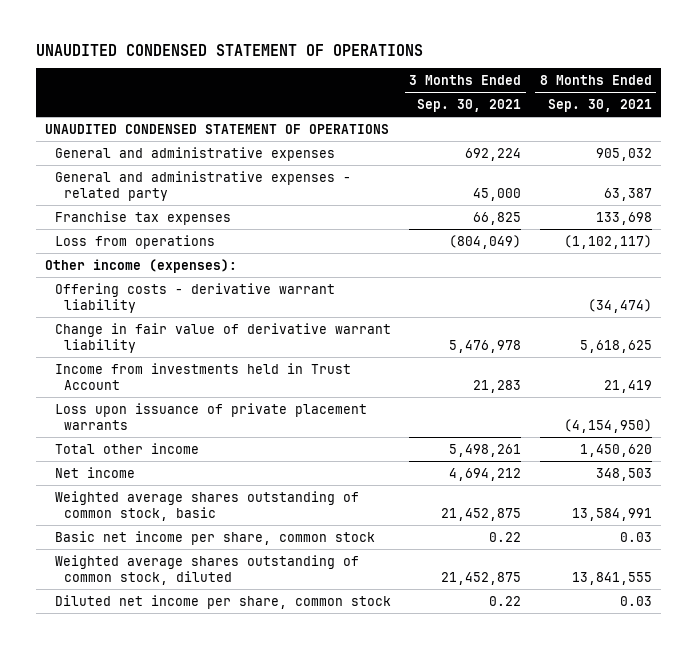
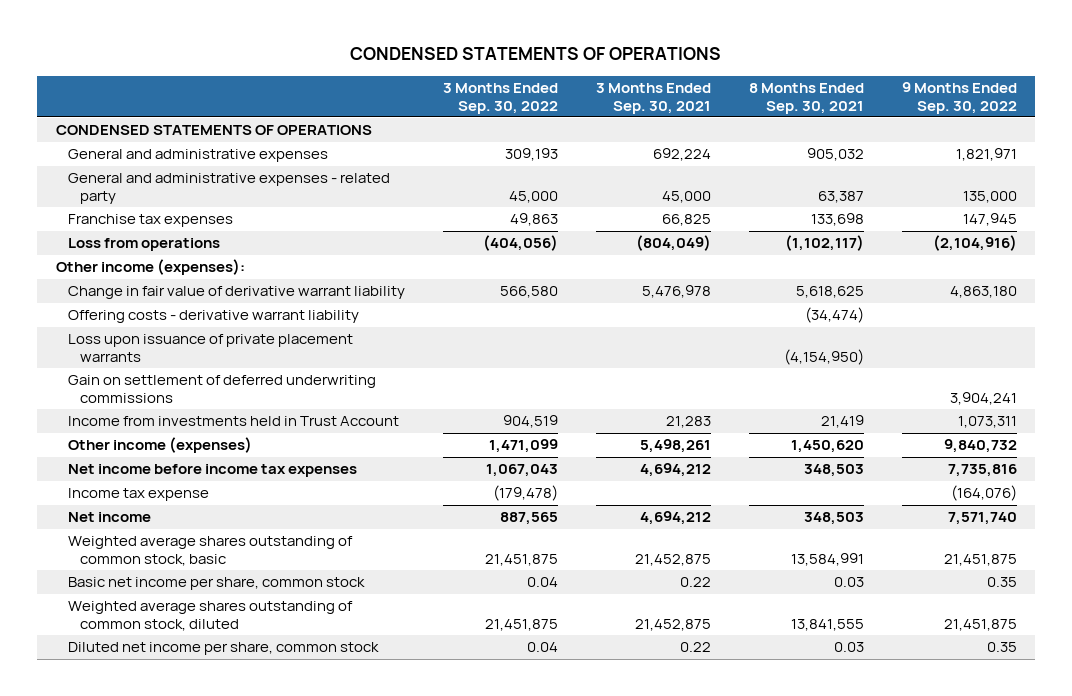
[36,43,424,56] UNAUDITED CONDENSED STATEMENT OF OPERATIONS -> [350,47,722,61] CONDENSED STATEMENTS OF OPERATIONS
none -> [442,82,558,114] 3 Months Ended Sep. 30, 2022
none -> [901,81,1017,114] 9 Months Ended Sep. 30, 2022
[45,123,390,134] UNAUDITED CONDENSED STATEMENT OF OPERATIONS -> [55,125,372,136] CONDENSED STATEMENTS OF OPERATIONS
[54,282,335,313] Offering costs - derivative warrant liability -> [67,310,359,324] Offering costs - derivative warrant liability
none -> [67,375,376,404] Gain on settlement of deferred underwriting commissions
[54,362,351,390] Income from investments held in Trust Account -> [67,416,399,427] Income from investments held in Trust Account
[54,442,199,454] Total other income -> [67,437,252,454] Other income (expenses)
none -> [67,464,357,478] Net income before income tax expenses
none -> [67,488,209,502] Income tax expense

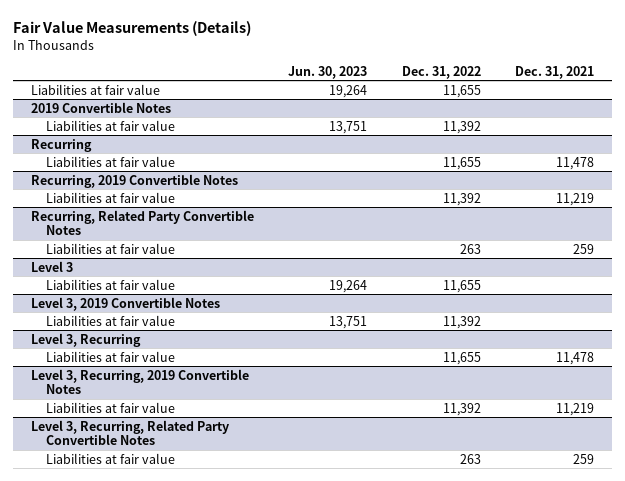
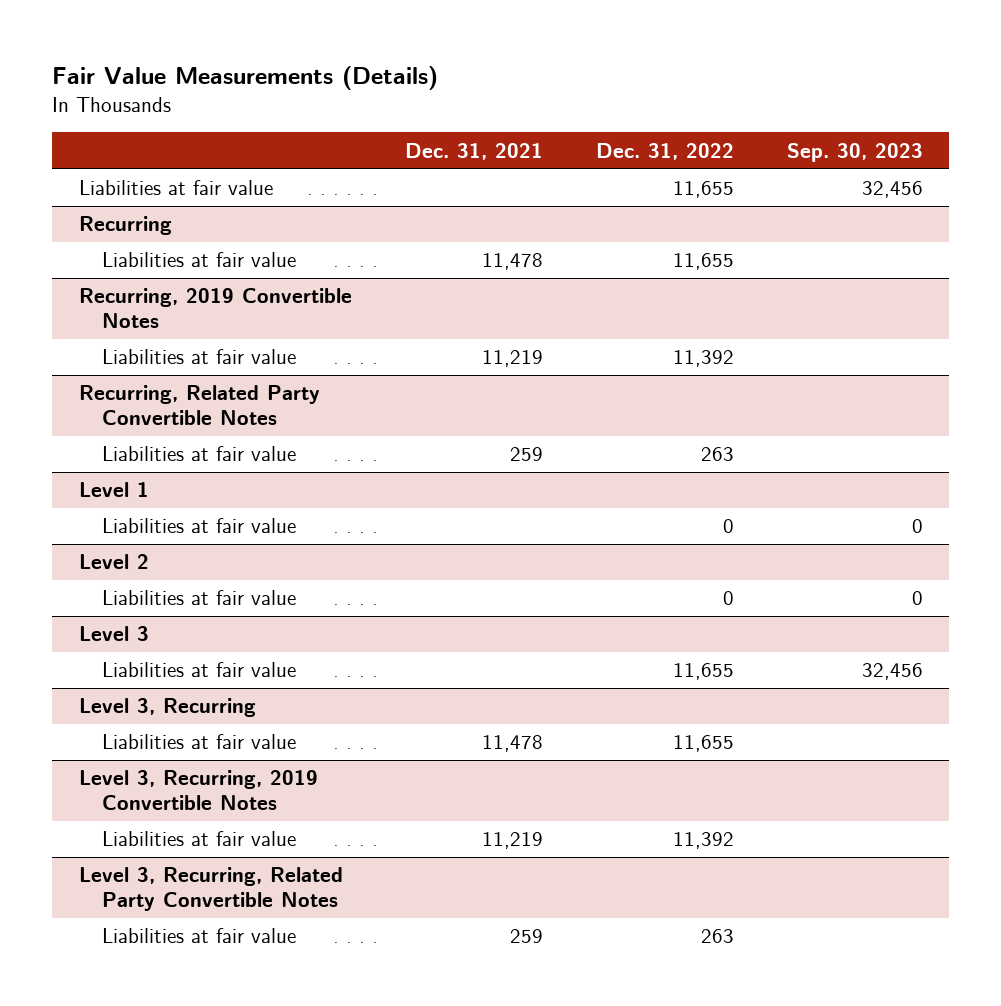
[288,65,368,79] Jun. 30, 2023 -> none
none -> [786,142,923,162] Sep. 30, 2023
[30,101,171,113] 2019 Convertible Notes -> none
[45,119,175,131] Liabilities at fair value -> none
none -> [78,482,149,498] Level 1
none -> [101,518,296,534] Liabilities at fair value
none -> [78,554,149,570] Level 2
none -> [101,590,296,606] Liabilities at fair value
[30,296,220,311] Level 3, 2019 Convertible Notes -> none
[45,314,175,326] Liabilities at fair value -> none

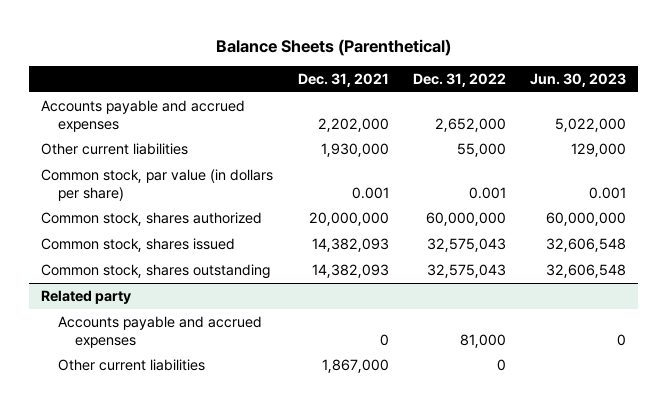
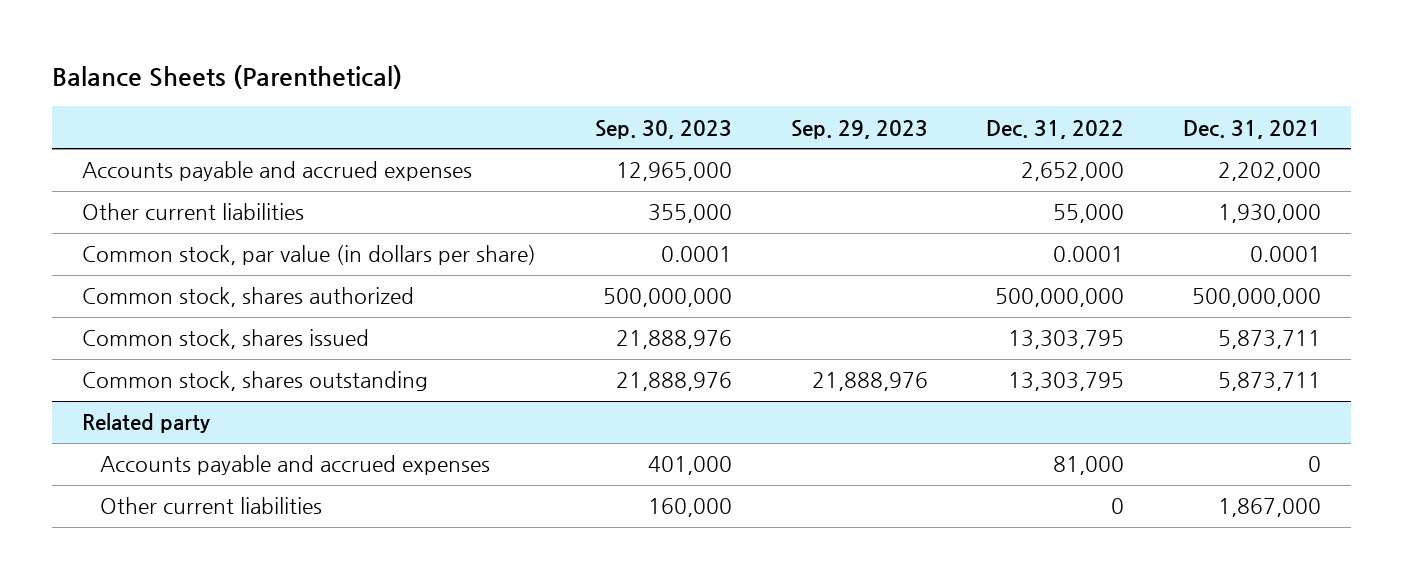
[530,73,627,88] Jun. 30, 2023 -> none
none -> [594,119,732,139] Sep. 30, 2023
none -> [790,119,928,139] Sep. 29, 2023
[351,186,389,199] 0.001 -> [1250,246,1322,263] 0.0001
[468,186,506,199] 0.001 -> [1053,246,1125,263] 0.0001
[308,211,389,226] 20,000,000 -> [1192,288,1322,308] 500,000,000
[425,211,506,226] 60,000,000 -> [995,288,1125,308] 500,000,000
[311,237,389,252] 14,382,093 -> [1218,330,1322,350] 5,873,711
[426,237,506,252] 32,575,043 -> [1008,330,1125,350] 13,303,795
[311,263,389,278] 14,382,093 -> [1218,372,1322,392] 5,873,711
[426,263,506,278] 32,575,043 -> [1008,372,1125,392] 13,303,795

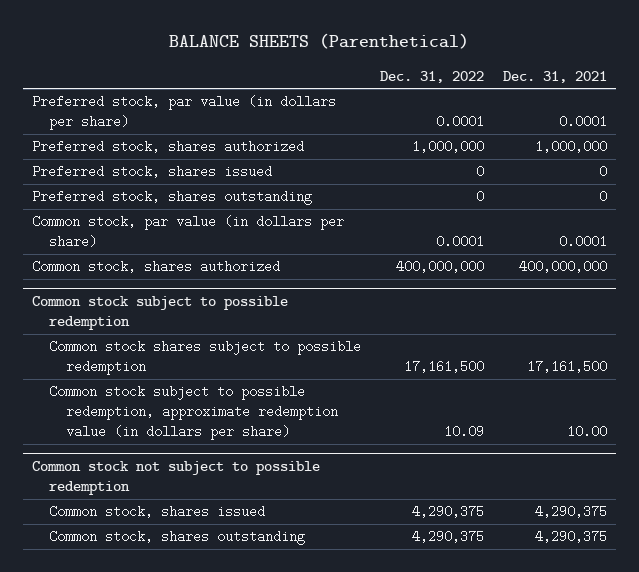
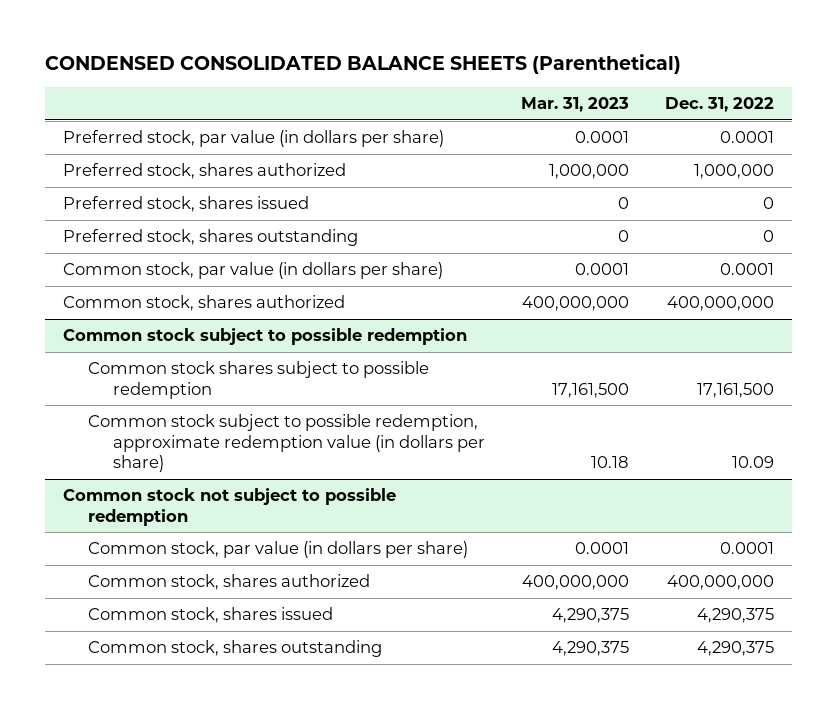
[169,33,470,50] BALANCE SHEETS (Parenthetical) -> [44,54,681,75] CONDENSED CONSOLIDATED BALANCE SHEETS (Parenthetical)
[502,70,607,83] Dec. 31, 2021 -> none
none -> [520,96,629,112] Mar. 31, 2023
none -> [87,541,468,559] Common stock, par value (in dollars per share)
none -> [87,574,370,591] Common stock, shares authorized

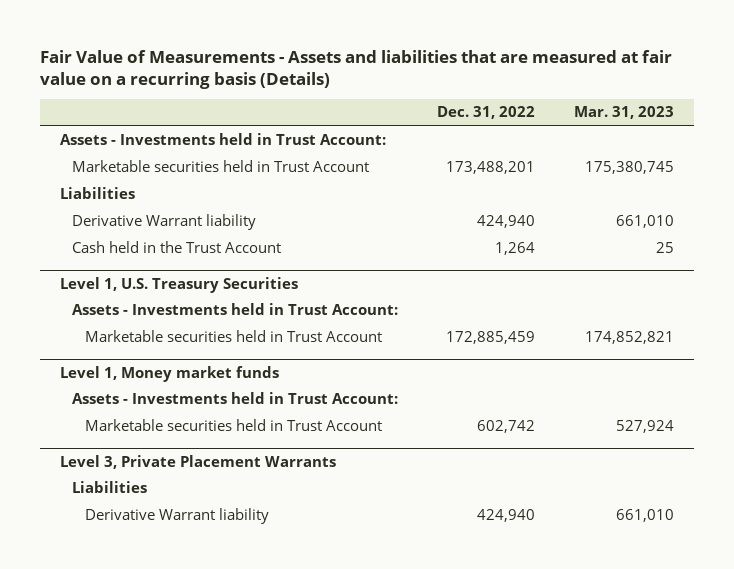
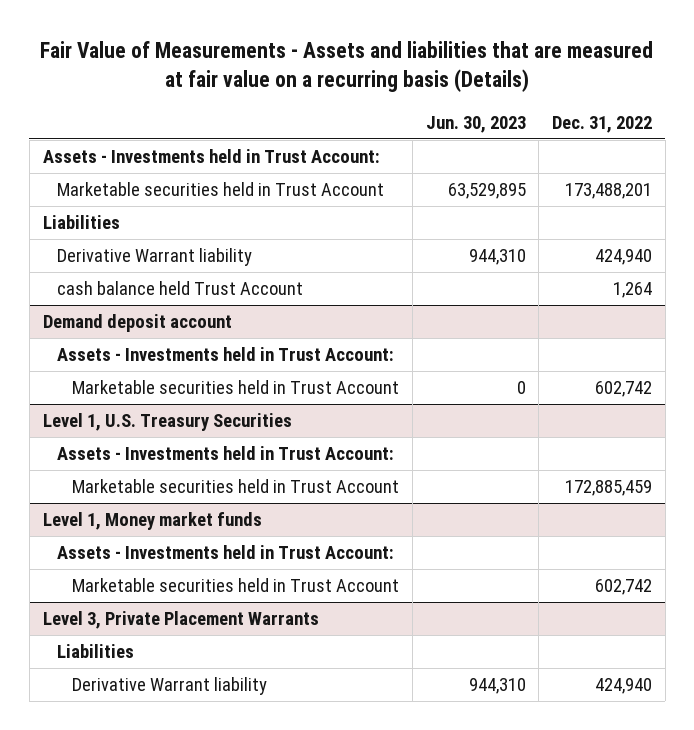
[574,106,675,120] Mar. 31, 2023 -> none
none -> [425,115,526,133] Jun. 30, 2023
[72,241,282,254] Cash held in the Trust Account -> [57,281,304,296] cash balance held Trust Account
none -> [42,314,232,333] Demand deposit account
none -> [57,347,395,362] Assets - Investments held in Trust Account:
none -> [72,380,400,395] Marketable securities held in Trust Account

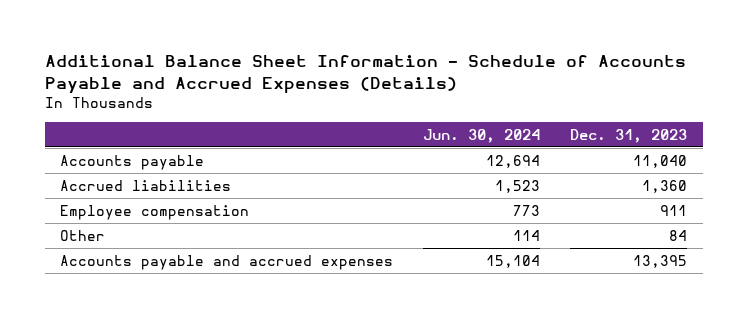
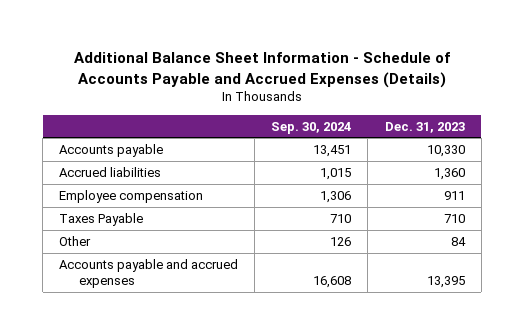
[423,128,541,143] Jun. 30, 2024 -> none
none -> [271,121,352,134] Sep. 30, 2024
[633,154,688,168] 11,040 -> [426,145,465,158] 10,330
none -> [59,213,144,227] Taxes Payable

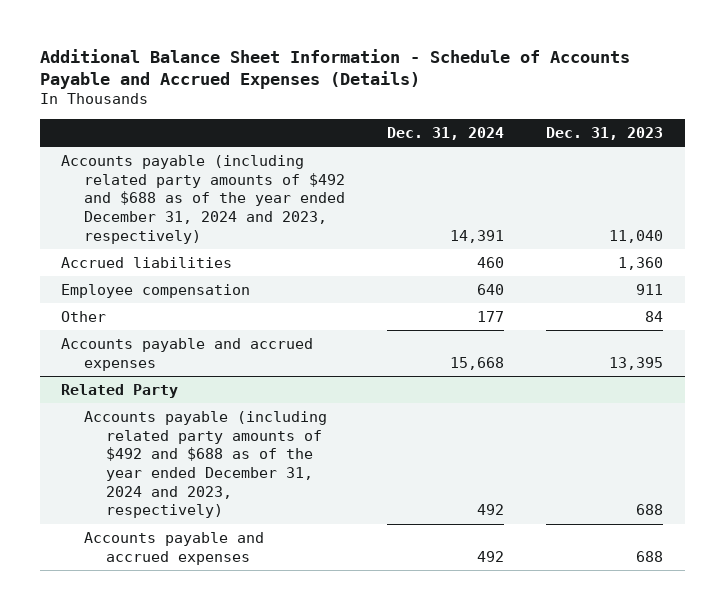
[271,121,352,134] Sep. 30, 2024 -> none
none -> [387,126,505,140] Dec. 31, 2024
[59,144,164,158] Accounts payable -> none
none -> [61,154,345,244] Accounts payable (including related party amounts of $492 and $688 as of the year ended December 31, 2024 and 2023, respectively)
[59,213,144,227] Taxes Payable -> none
none -> [61,383,179,398] Related Party
none -> [83,410,327,519] Accounts payable (including related party amounts of $492 and $688 as of the year ended December 31, 2024 and 2023, respectively)
none -> [83,531,264,565] Accounts payable and accrued expenses

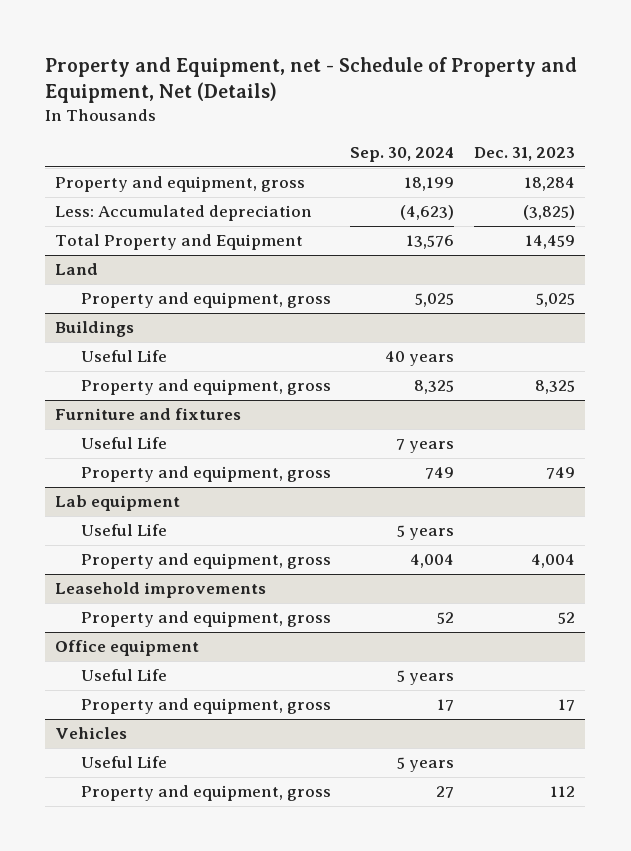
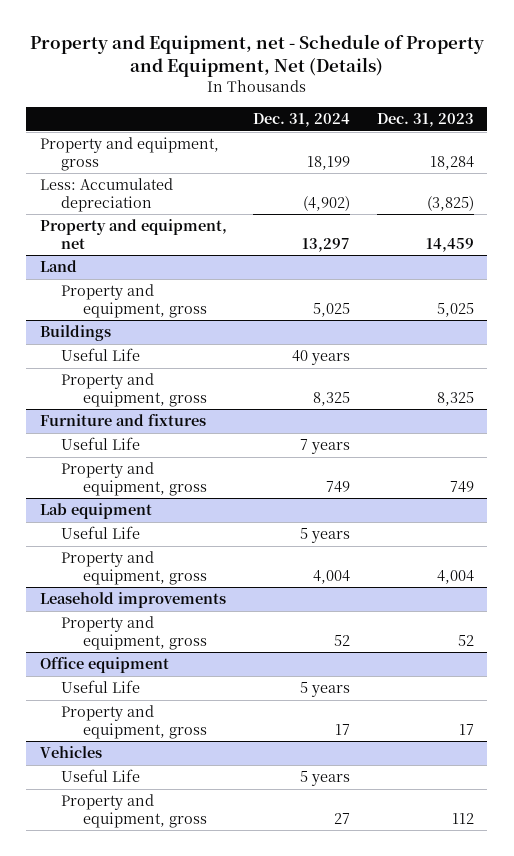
[350,147,455,163] Sep. 30, 2024 -> none
none -> [253,113,351,128] Dec. 31, 2024
[55,234,304,251] Total Property and Equipment -> [39,219,227,249] Property and equipment, net

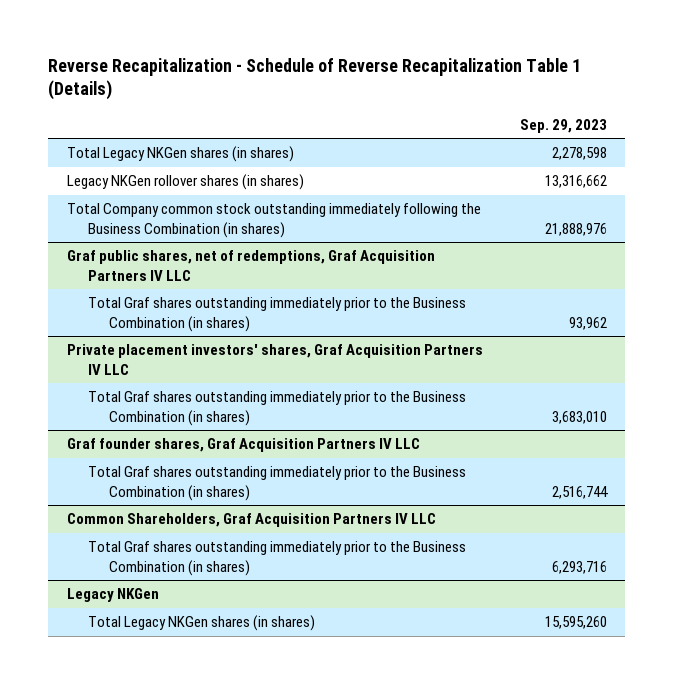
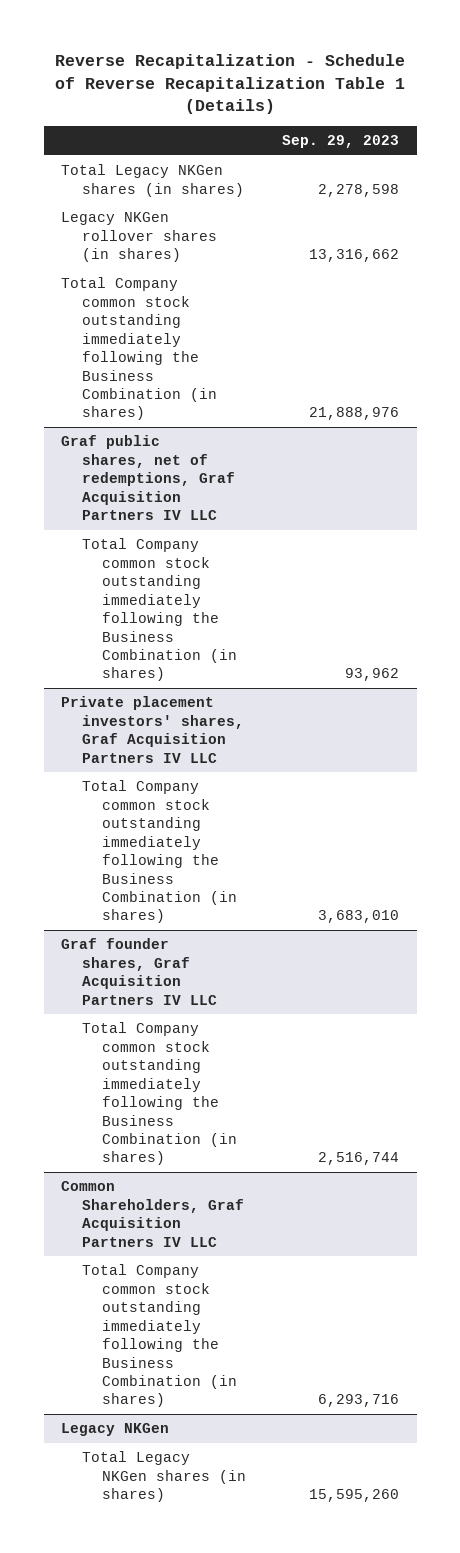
[87,297,466,332] Total Graf shares outstanding immediately prior to the Business Combination (in shares) -> [81,538,238,682] Total Company common stock outstanding immediately following the Business Combination (in shares)
[87,391,466,426] Total Graf shares outstanding immediately prior to the Business Combination (in shares) -> [81,780,238,924] Total Company common stock outstanding immediately following the Business Combination (in shares)
[87,466,466,501] Total Graf shares outstanding immediately prior to the Business Combination (in shares) -> [81,1022,238,1166] Total Company common stock outstanding immediately following the Business Combination (in shares)
[87,541,466,576] Total Graf shares outstanding immediately prior to the Business Combination (in shares) -> [81,1264,238,1408] Total Company common stock outstanding immediately following the Business Combination (in shares)

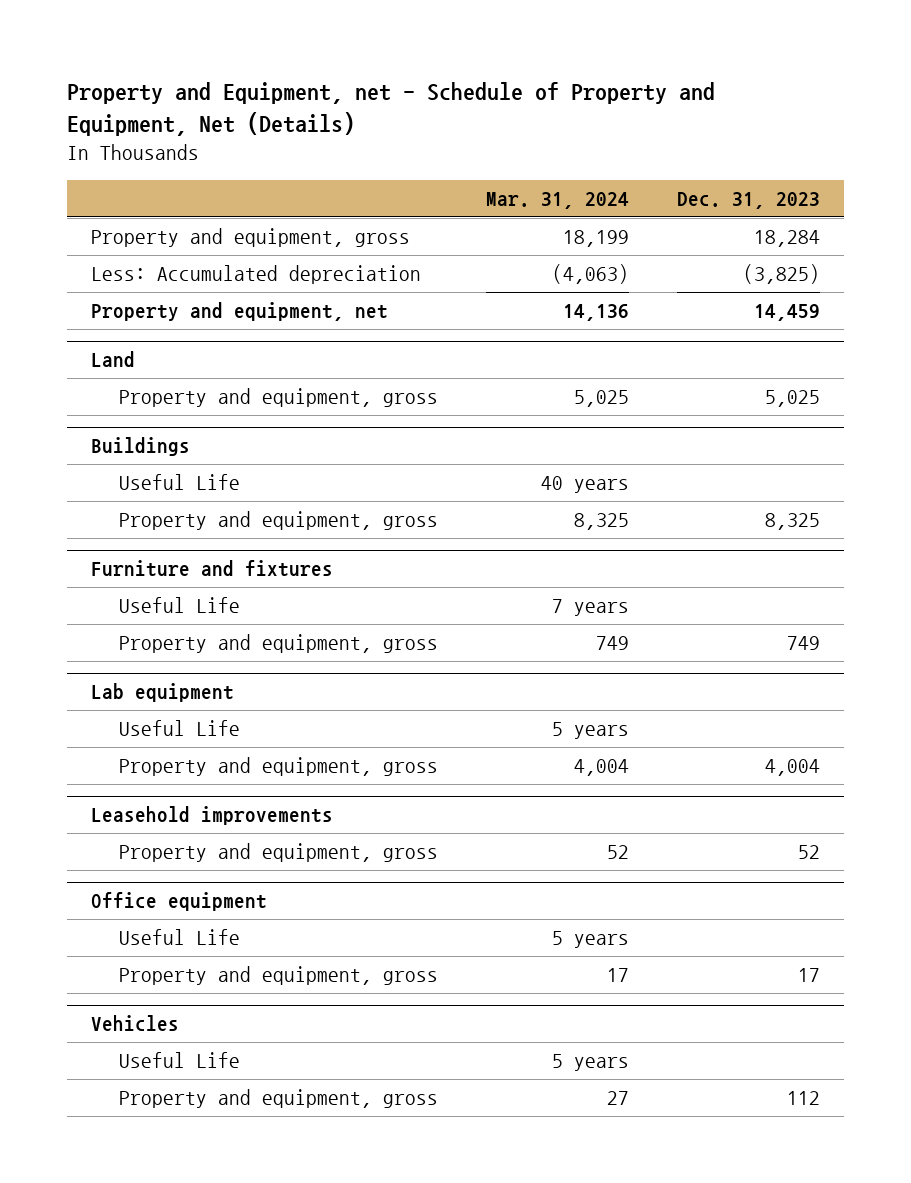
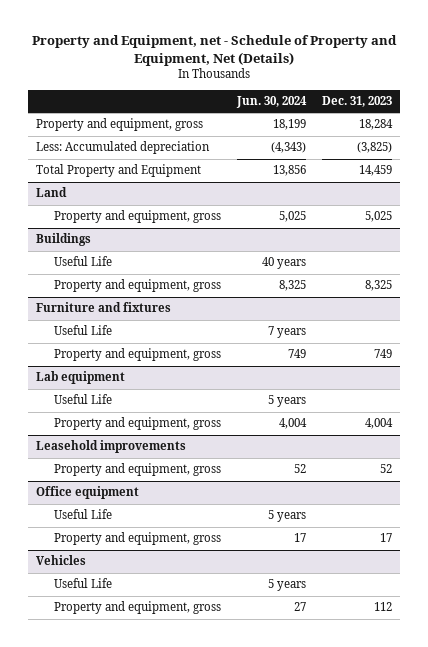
[486,191,630,209] Mar. 31, 2024 -> none
none -> [235,95,307,108] Jun. 30, 2024
[91,302,389,322] Property and equipment, net -> [35,164,201,178] Total Property and Equipment

